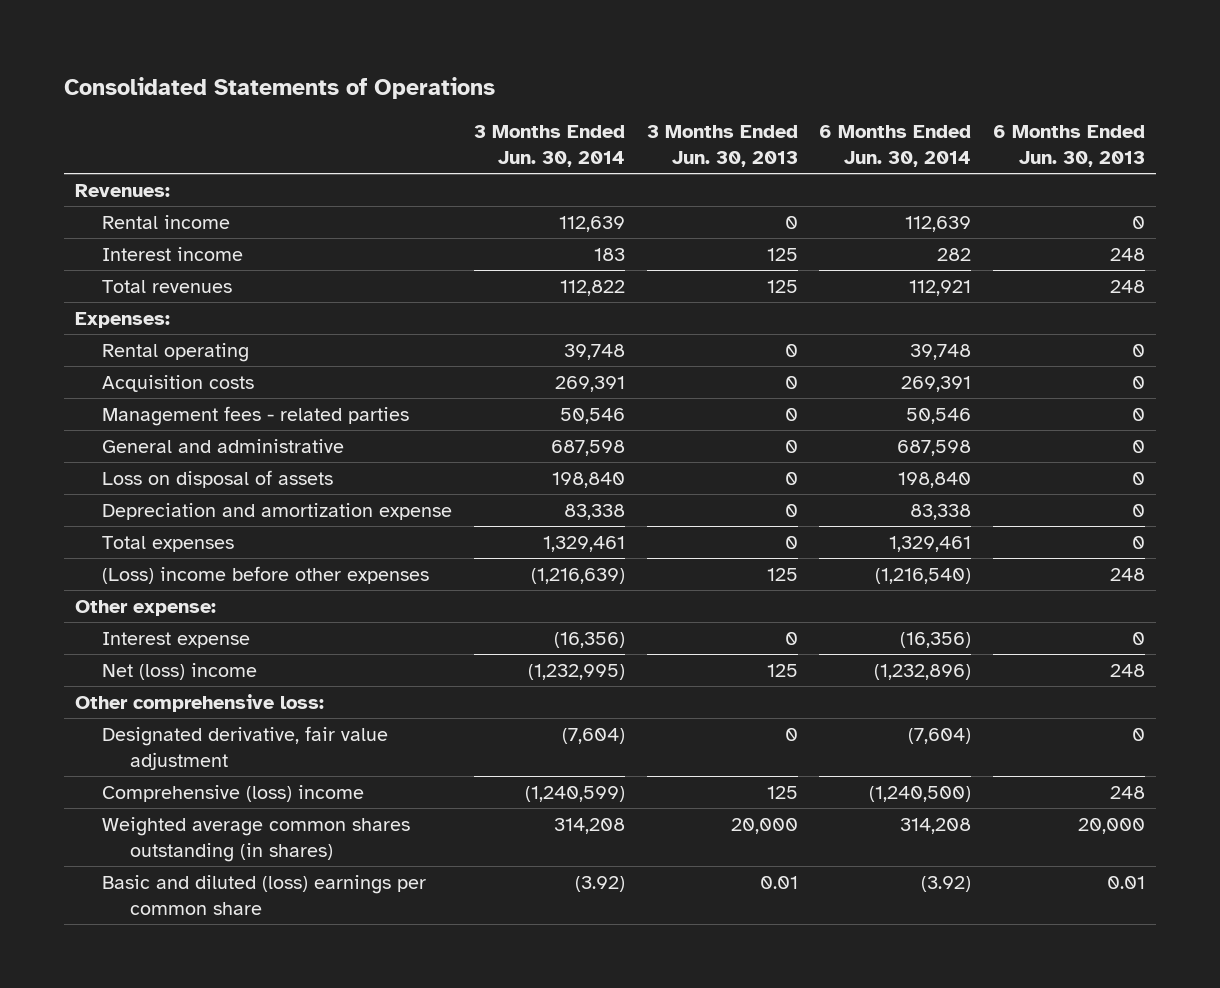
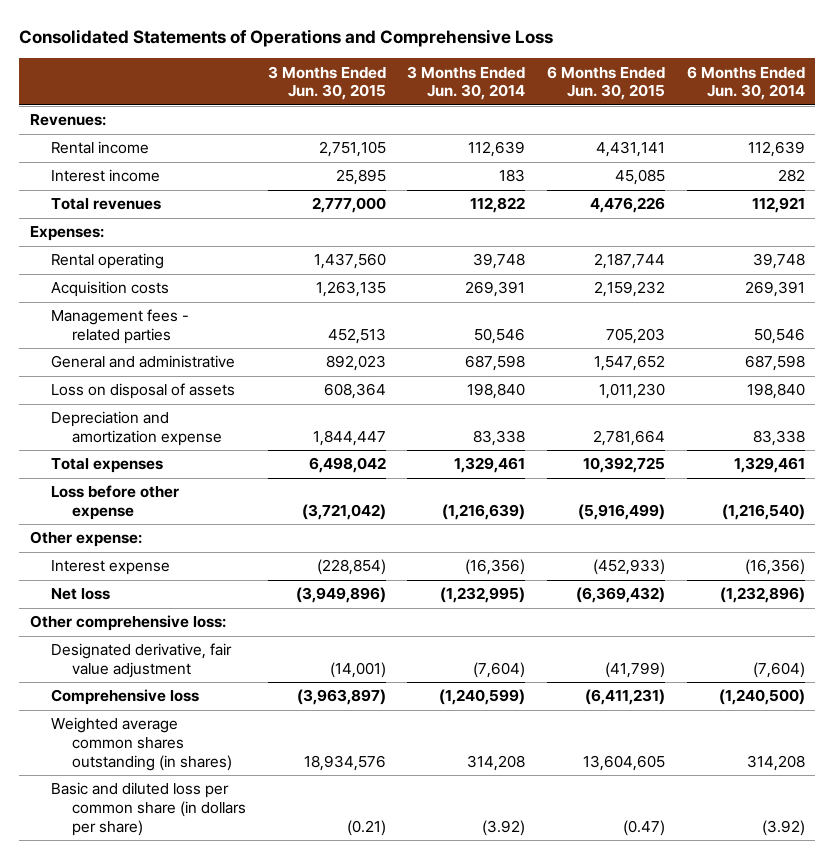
[63,77,495,100] Consolidated Statements of Operations -> [19,29,554,48] Consolidated Statements of Operations and Comprehensive Loss
[646,125,798,168] 3 Months Ended Jun. 30, 2013 -> none
[993,125,1146,168] 6 Months Ended Jun. 30, 2013 -> none
none -> [267,65,386,101] 3 Months Ended Jun. 30, 2015
none -> [546,65,665,101] 6 Months Ended Jun. 30, 2015
[102,565,430,584] (Loss) income before other expenses -> [51,485,180,520] Loss before other expense
[102,662,258,680] Net (loss) income -> [51,588,111,601] Net loss
[102,784,365,802] Comprehensive (loss) income -> [51,689,200,706] Comprehensive loss
[102,874,427,915] Basic and diluted (loss) earnings per common share -> [51,782,246,836] Basic and diluted loss per common share (in dollars per share)

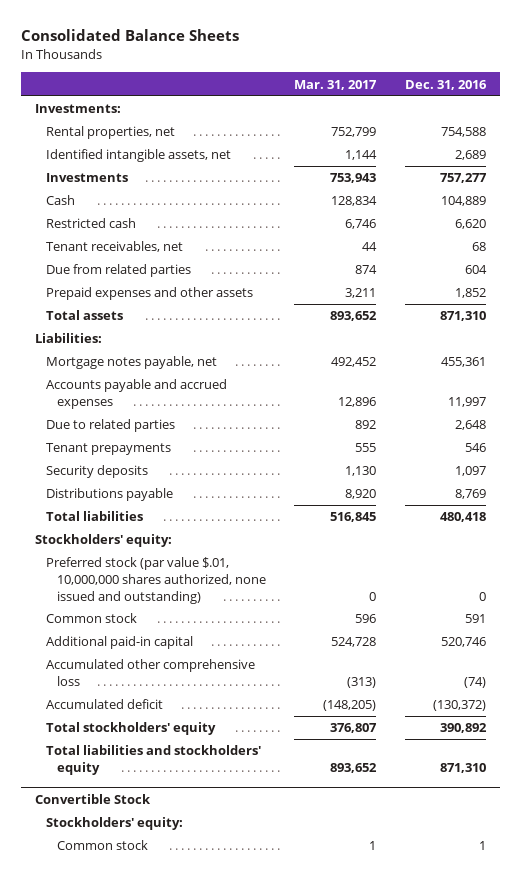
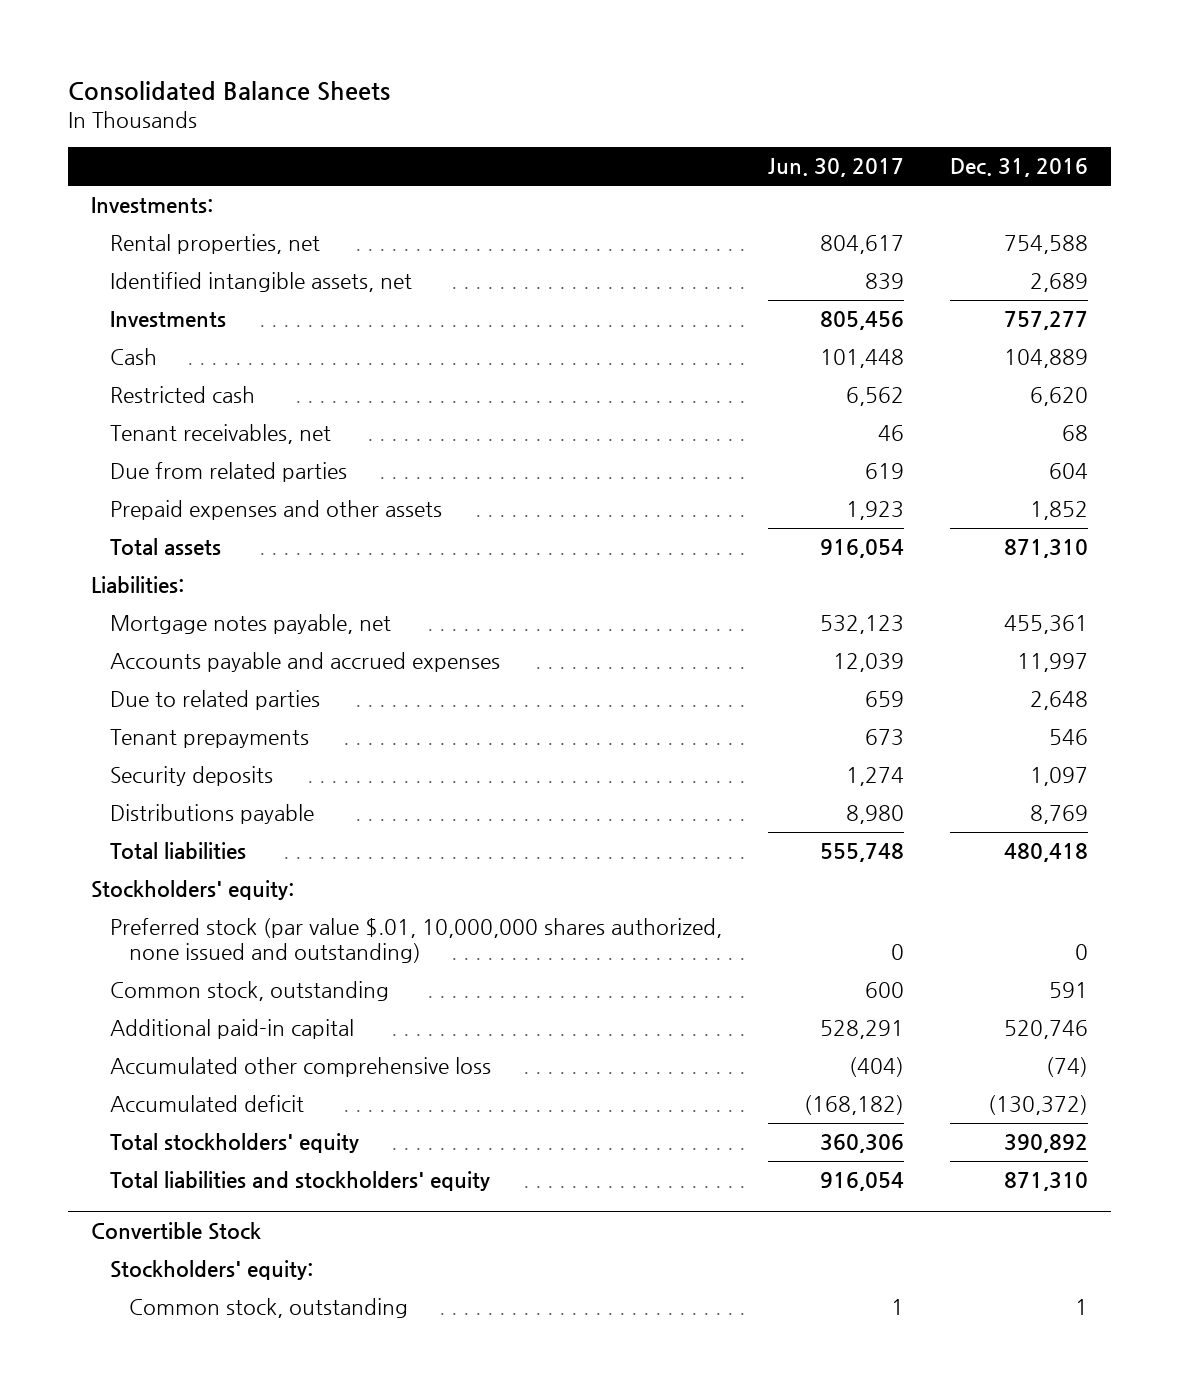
[294,79,378,90] Mar. 31, 2017 -> none
none -> [768,158,905,178] Jun. 30, 2017
[46,613,138,624] Common stock -> [109,981,389,1002] Common stock, outstanding
[57,840,149,851] Common stock -> [129,1298,409,1319] Common stock, outstanding

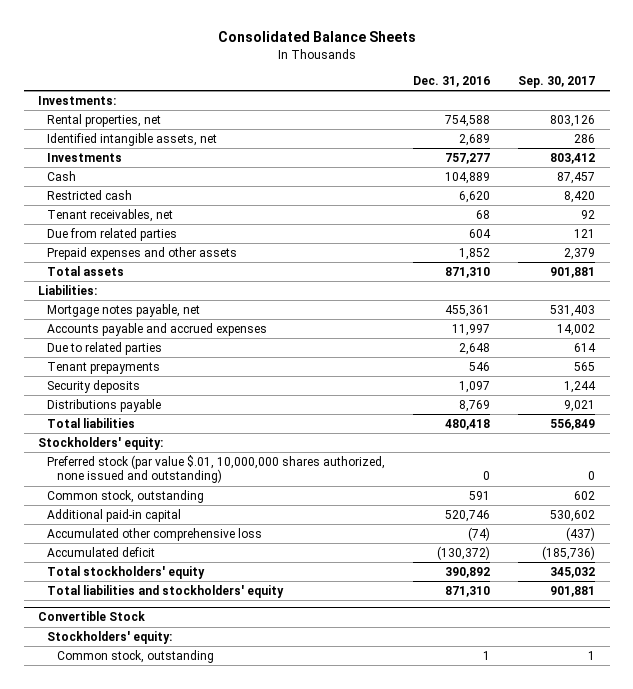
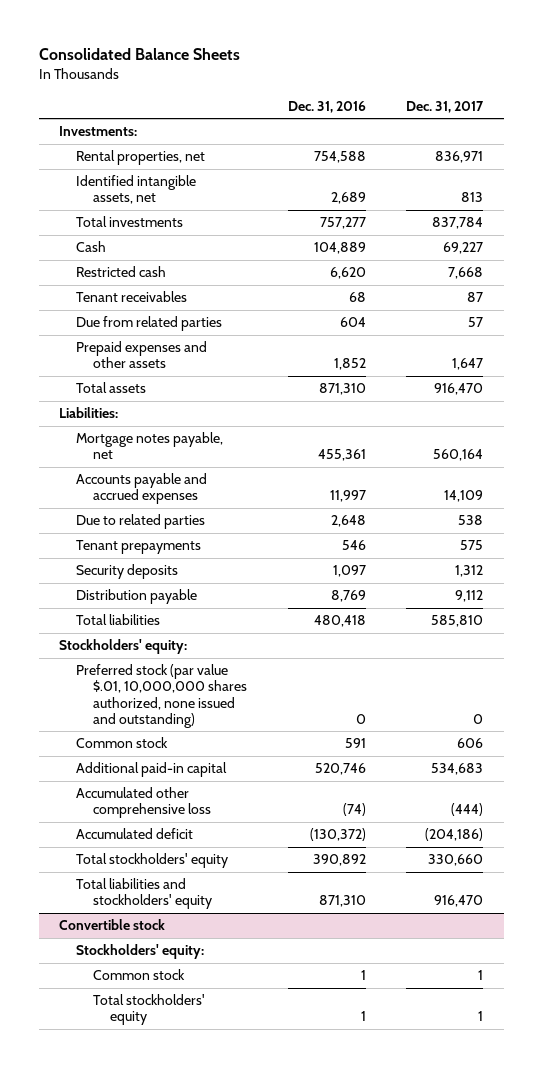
[518,75,596,88] Sep. 30, 2017 -> none
none -> [406,100,485,113] Dec. 31, 2017
[47,153,123,163] Investments -> [76,216,184,228] Total investments
[47,209,174,223] Tenant receivables, net -> [76,291,188,303] Tenant receivables
[47,399,162,413] Distributions payable -> [76,589,198,605] Distribution payable
[47,490,205,504] Common stock, outstanding -> [76,737,169,749] Common stock
[37,611,145,622] Convertible Stock -> [59,919,166,931] Convertible stock
[57,650,215,664] Common stock, outstanding -> [93,969,186,981] Common stock
none -> [93,994,206,1026] Total stockholders' equity

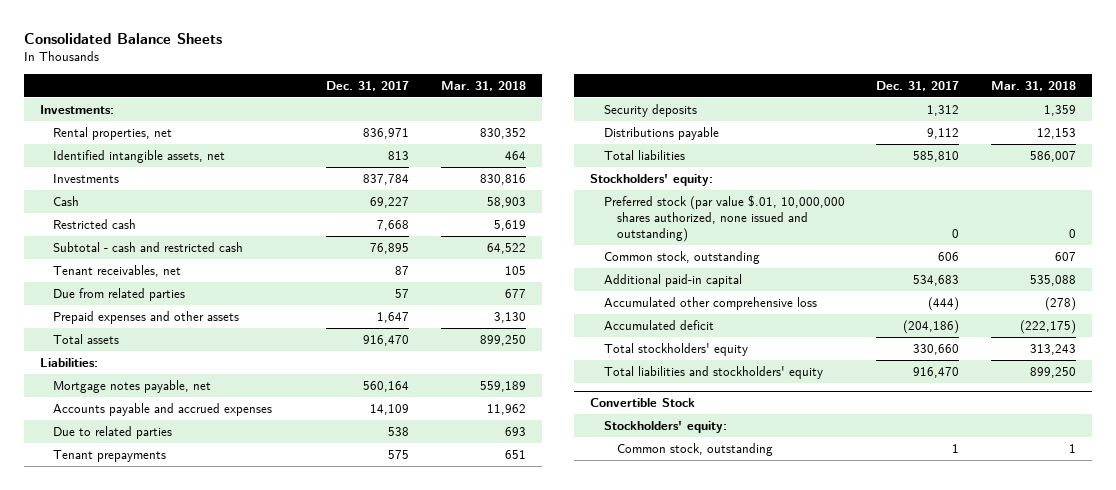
[287,100,366,113] Dec. 31, 2016 -> none
none -> [440,80,526,91] Mar. 31, 2018
[76,216,184,228] Total investments -> [53,174,120,184] Investments
none -> [53,242,244,253] Subtotal - cash and restricted cash
[76,291,188,303] Tenant receivables -> [53,265,182,278] Tenant receivables, net
[76,589,198,605] Distribution payable -> [603,127,719,141] Distributions payable
[76,737,169,749] Common stock -> [603,251,760,265] Common stock, outstanding
[59,919,166,931] Convertible stock -> [589,398,695,408] Convertible Stock
[93,994,206,1026] Total stockholders' equity -> none
[93,969,186,981] Common stock -> [617,443,774,457] Common stock, outstanding

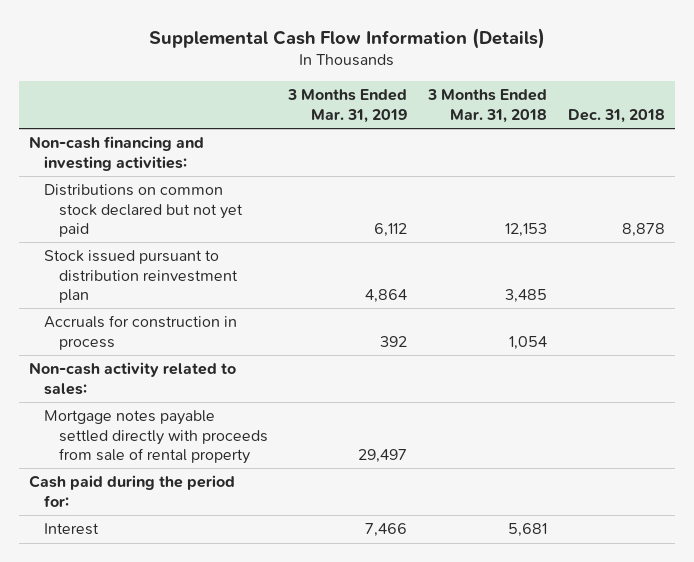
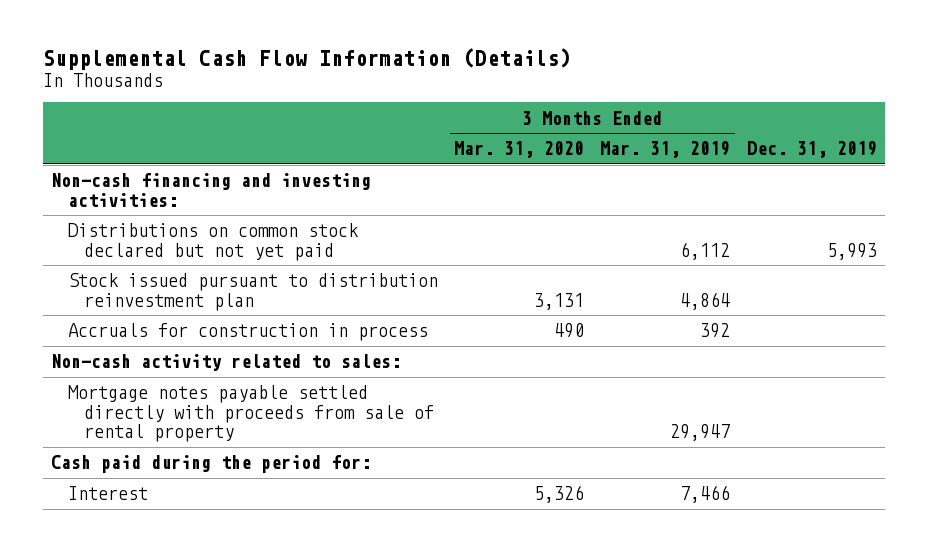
[427,89,548,123] 3 Months Ended Mar. 31, 2018 -> none
[567,108,665,123] Dec. 31, 2018 -> none
none -> [454,141,585,159] Mar. 31, 2020
none -> [746,141,877,159] Dec. 31, 2019
[358,449,408,464] 29,497 -> [670,424,731,442] 29,947

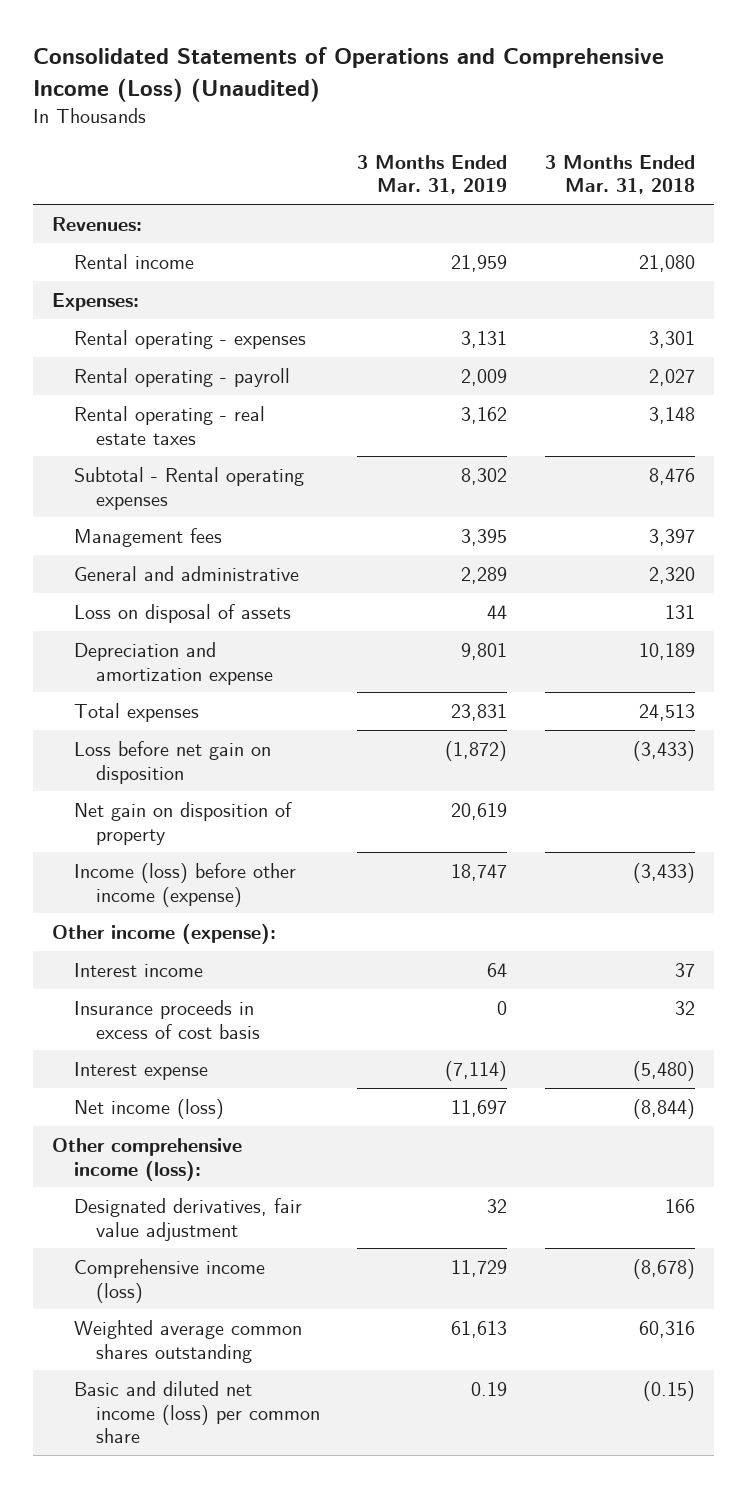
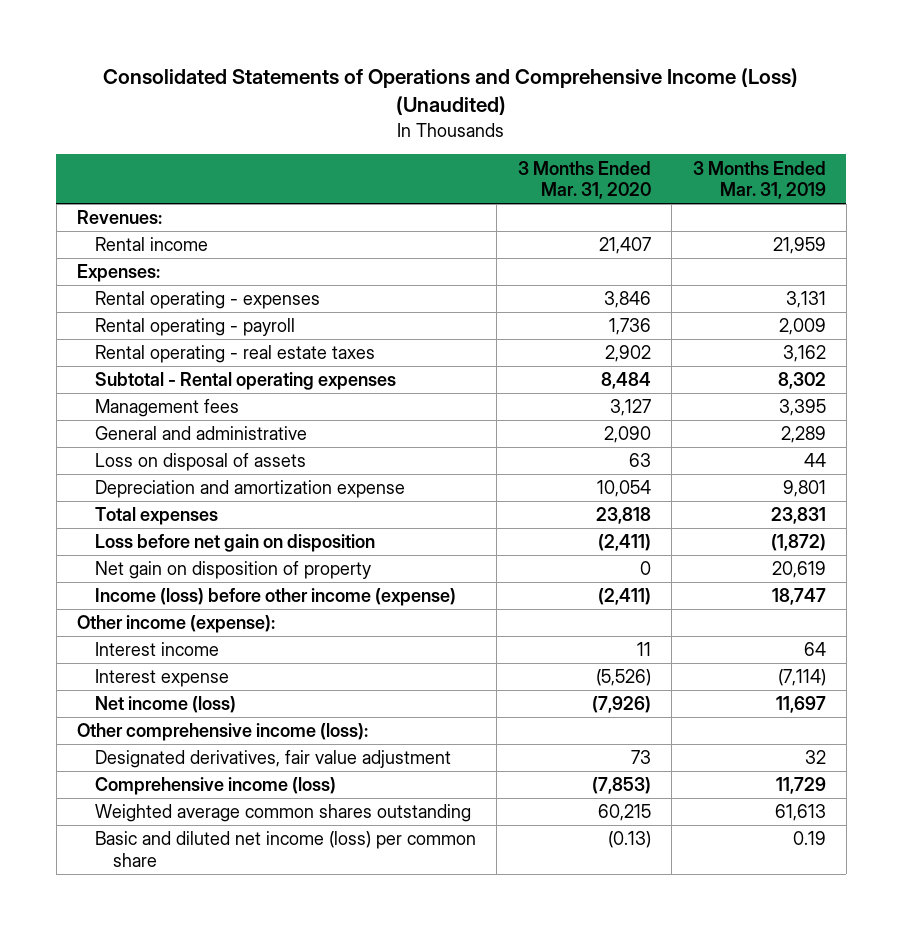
[545,154,696,195] 3 Months Ended Mar. 31, 2018 -> none
none -> [517,160,651,200] 3 Months Ended Mar. 31, 2020
[73,1000,260,1039] Insurance proceeds in excess of cost basis -> none

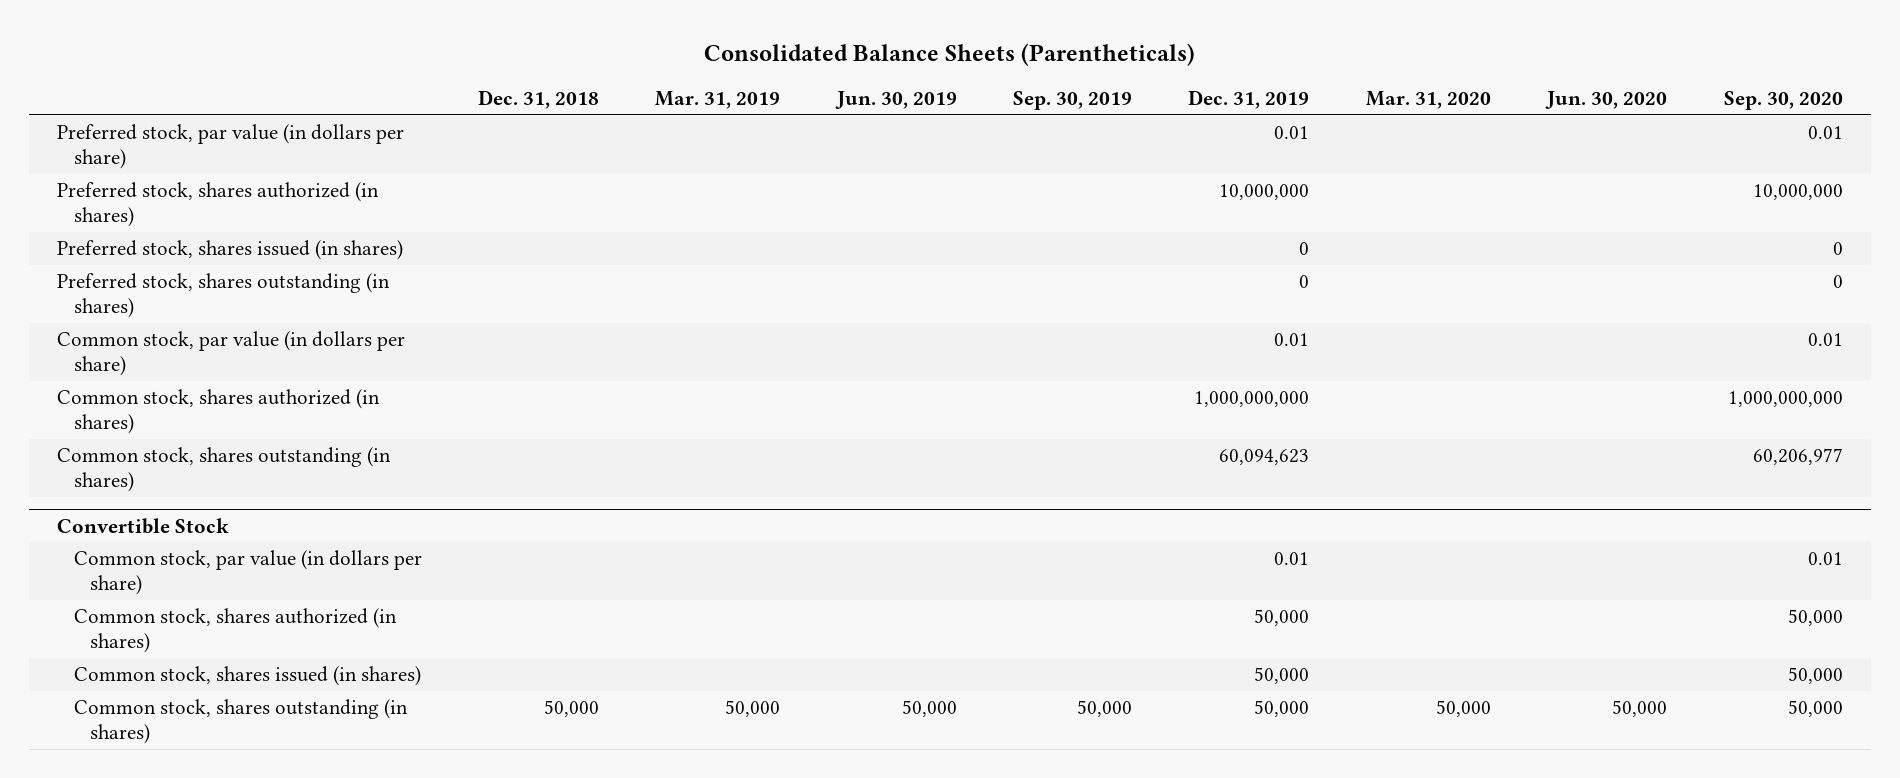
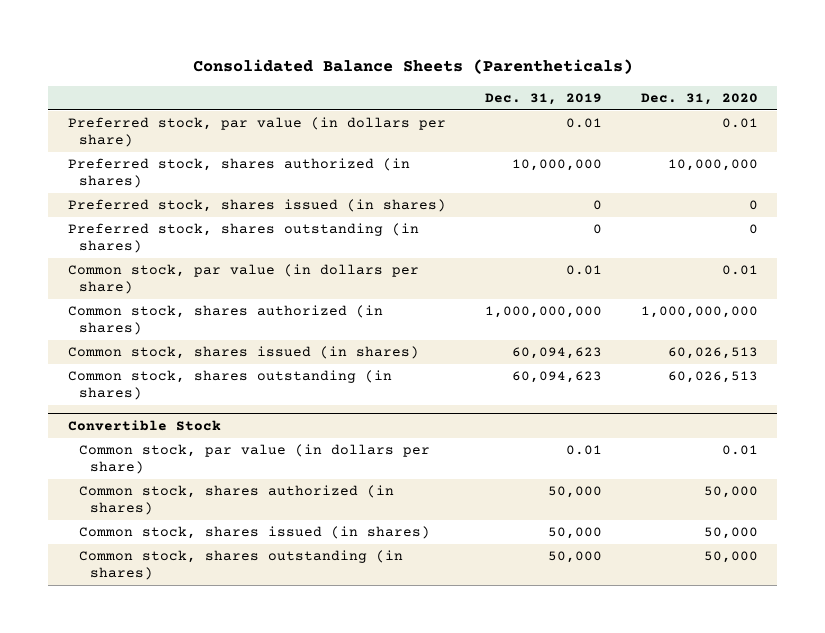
[477,90,599,110] Dec. 31, 2018 -> none
[655,91,781,110] Mar. 31, 2019 -> none
[834,91,957,110] Jun. 30, 2019 -> none
[1013,91,1133,111] Sep. 30, 2019 -> none
[1365,91,1491,110] Mar. 31, 2020 -> none
[1545,91,1668,110] Jun. 30, 2020 -> none
[1723,91,1843,111] Sep. 30, 2020 -> none
none -> [640,92,758,105] Dec. 31, 2020
none -> [67,346,419,360] Common stock, shares issued (in shares)

